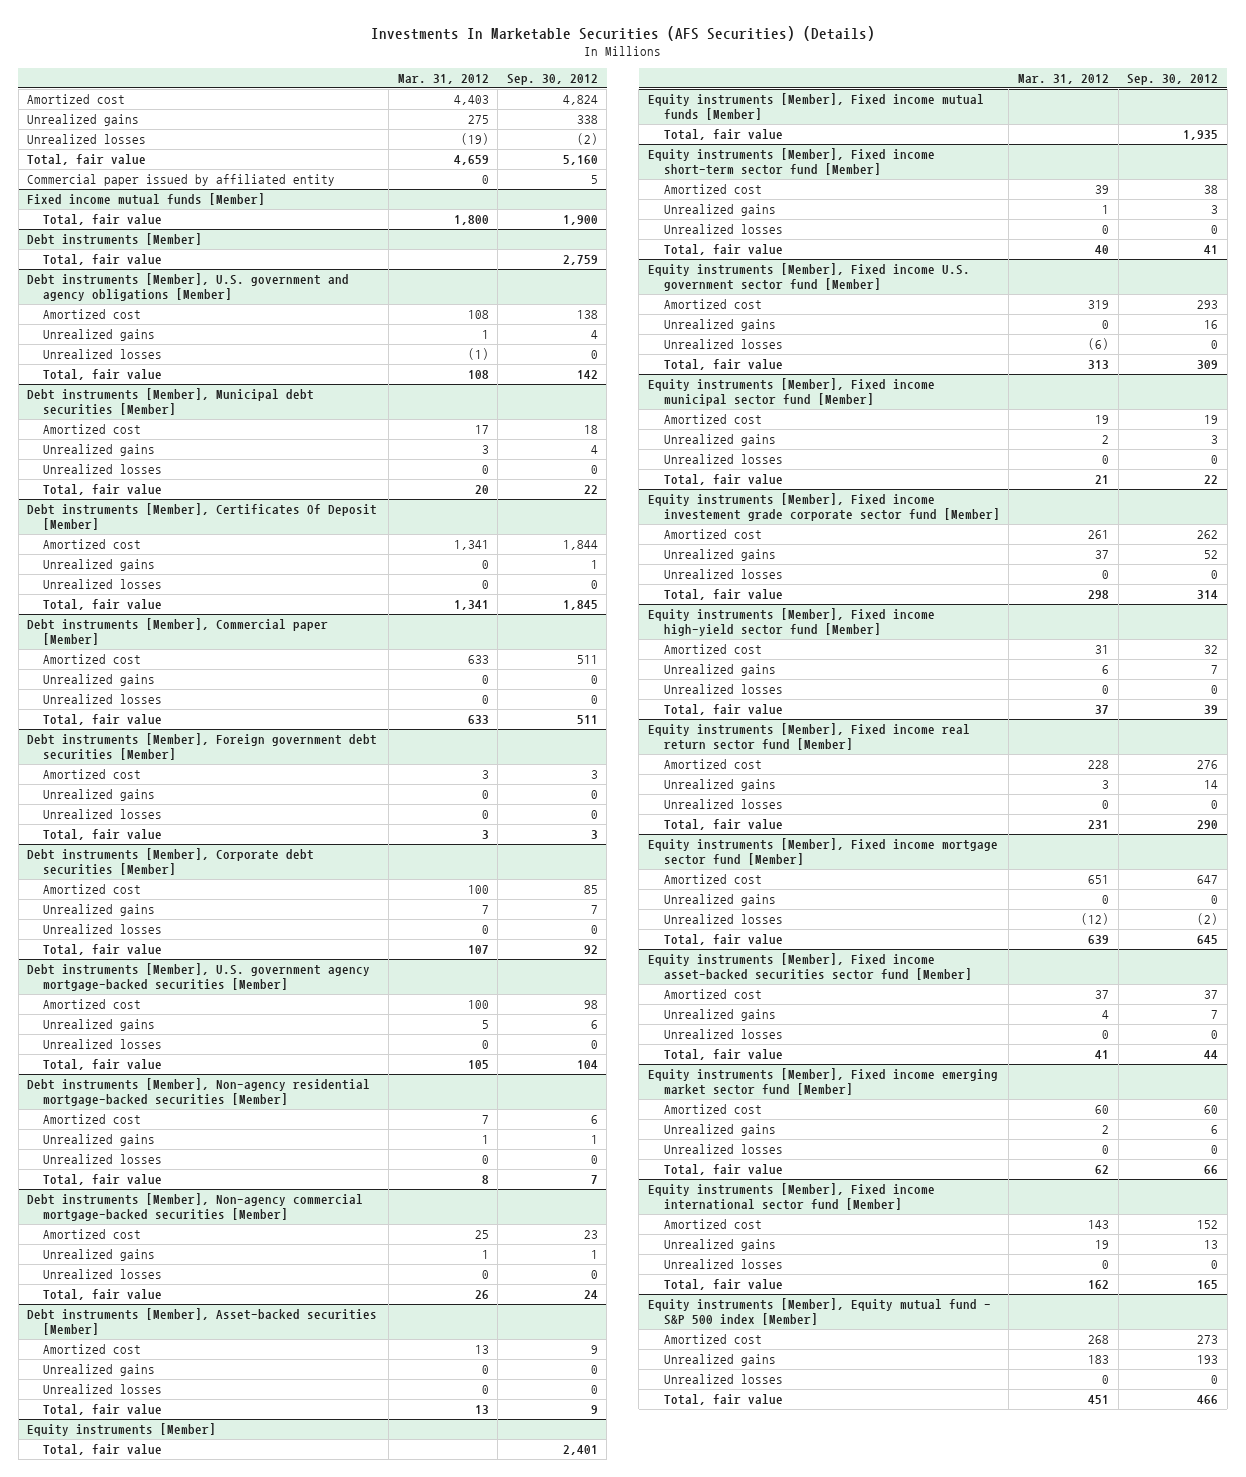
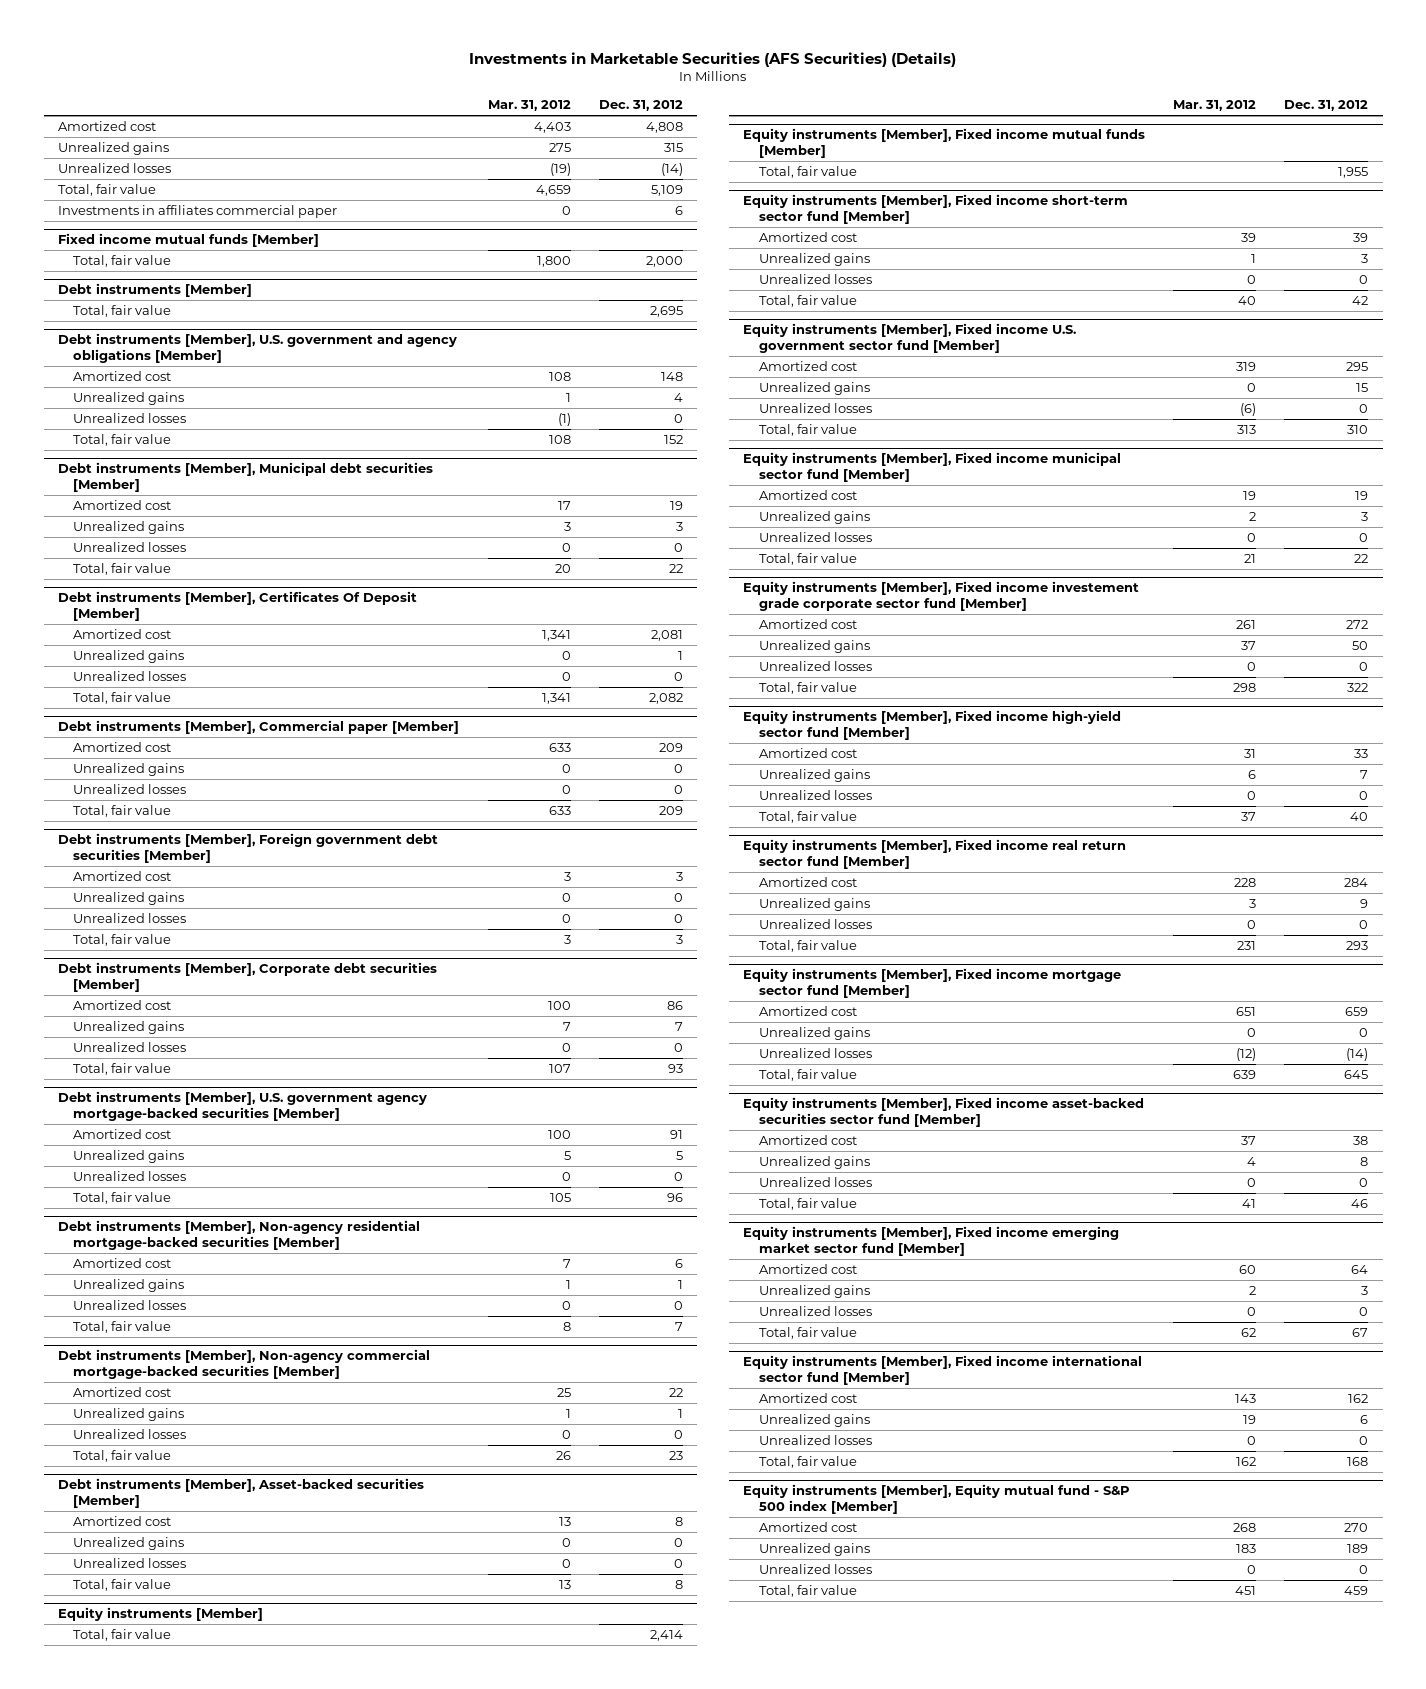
[370,26,875,42] Investments In Marketable Securities (AFS Securities) (Details) -> [469,51,957,67] Investments in Marketable Securities (AFS Securities) (Details)
[506,74,598,86] Sep. 30, 2012 -> none
none -> [598,100,683,112] Dec. 31, 2012
[27,174,336,187] Commercial paper issued by affiliated entity -> [57,204,337,218] Investments in affiliates commercial paper

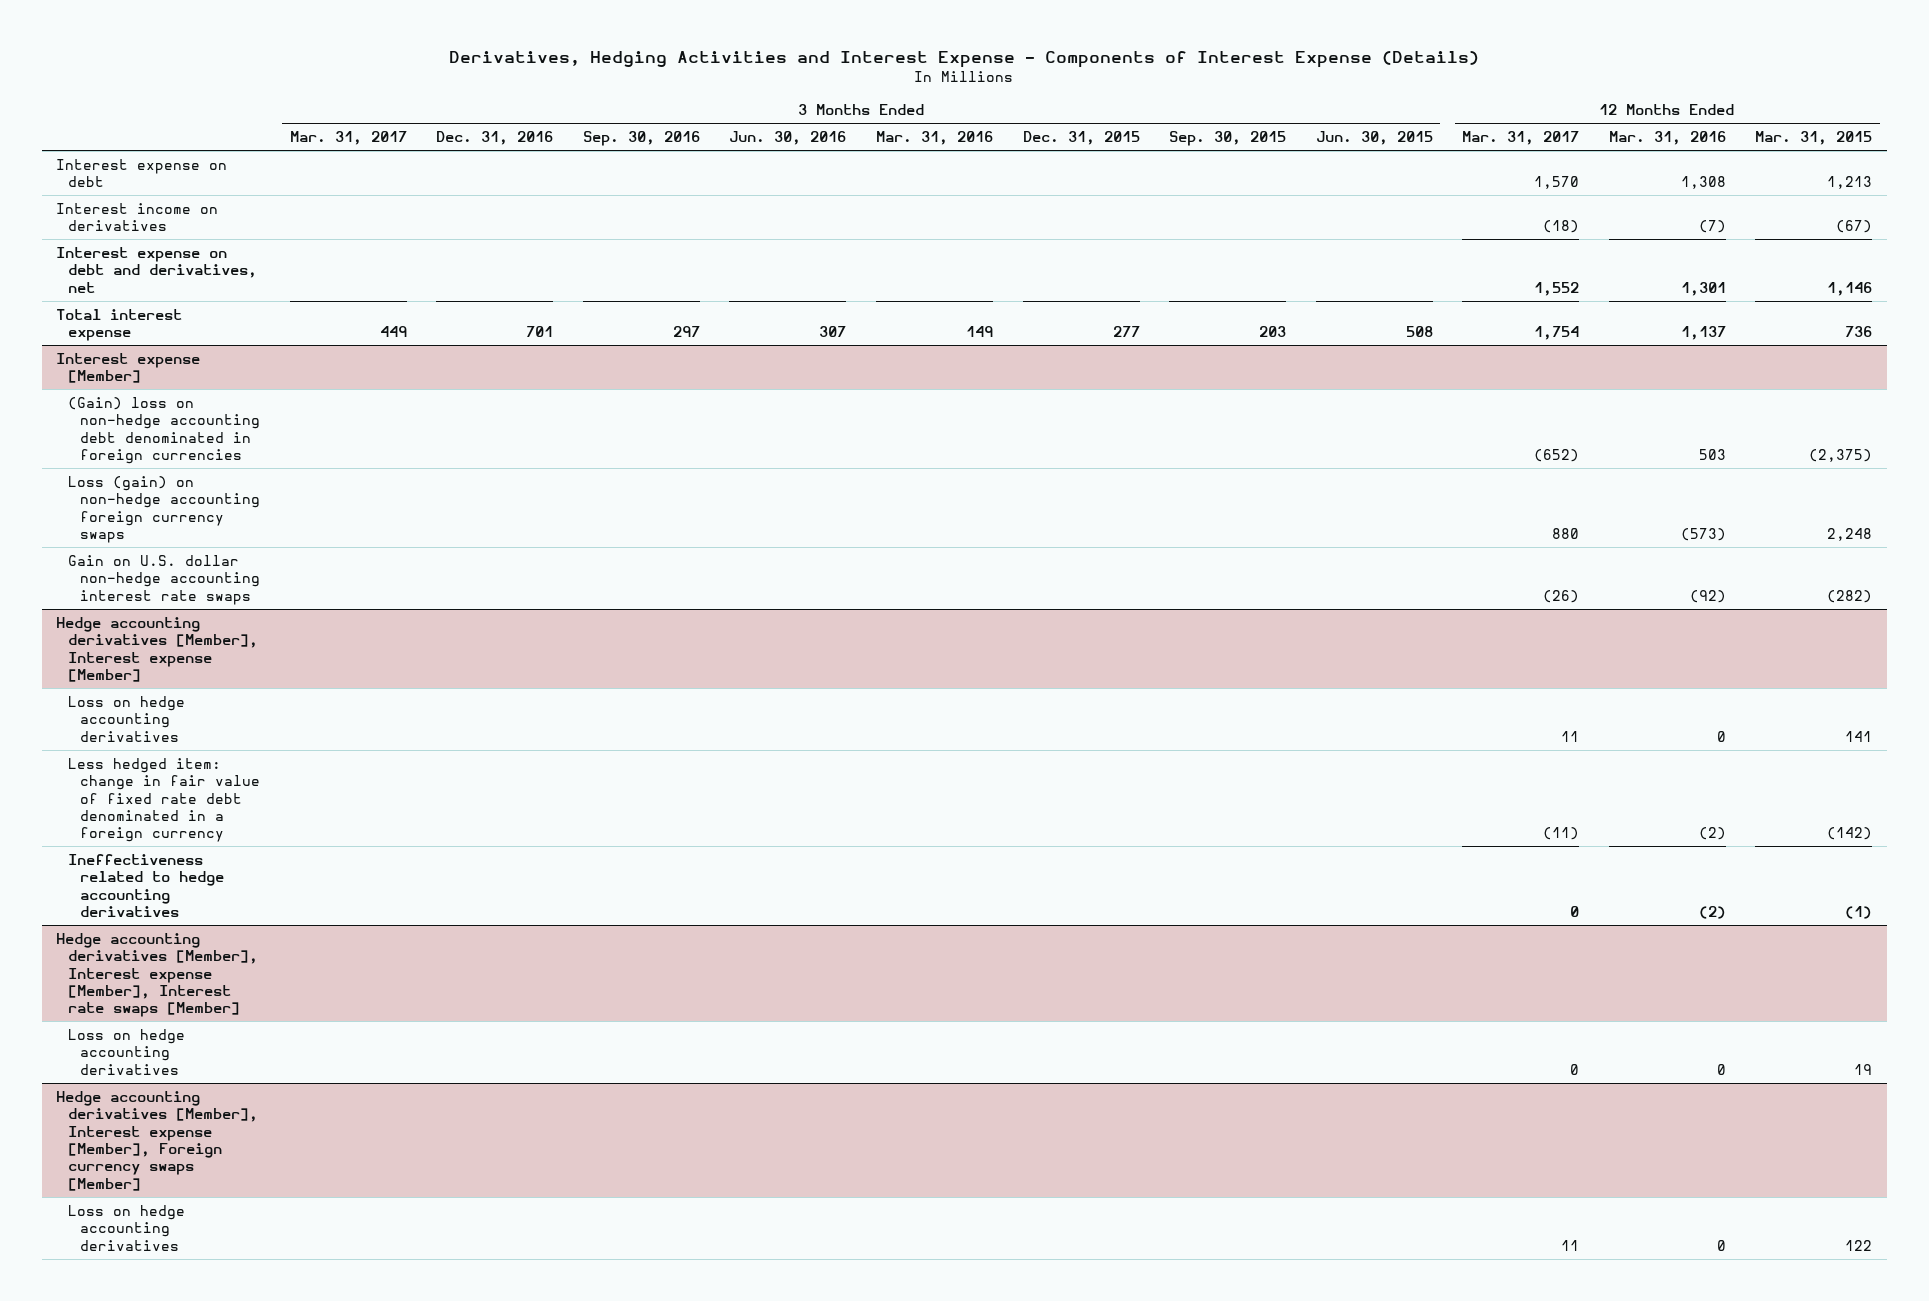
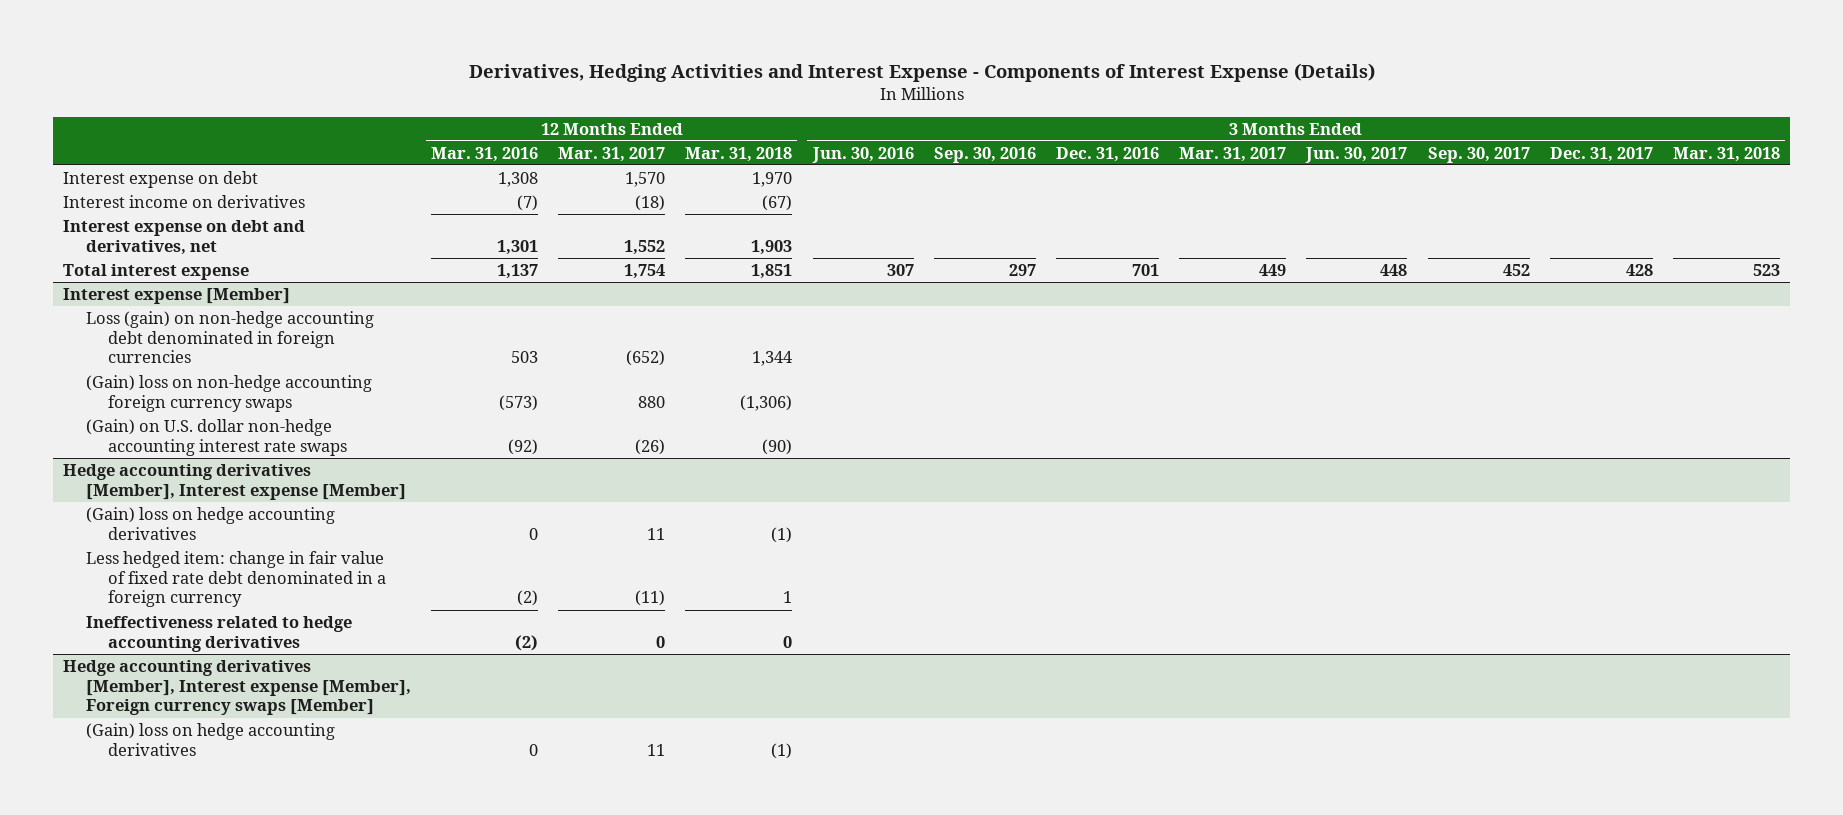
[876,130,994,145] Mar. 31, 2016 -> none
[1022,130,1140,145] Dec. 31, 2015 -> none
[1169,130,1287,146] Sep. 30, 2015 -> none
[1315,130,1433,145] Jun. 30, 2015 -> none
[1755,130,1873,145] Mar. 31, 2015 -> none
none -> [685,146,793,162] Mar. 31, 2018
none -> [1305,146,1408,163] Jun. 30, 2017
none -> [1427,146,1530,163] Sep. 30, 2017
none -> [1549,146,1653,162] Dec. 31, 2017
none -> [1673,146,1781,162] Mar. 31, 2018
[68,396,261,464] (Gain) loss on non-hedge accounting debt denominated in foreign currencies -> [85,310,374,364] Loss (gain) on non-hedge accounting debt denominated in foreign currencies
[68,475,261,543] Loss (gain) on non-hedge accounting foreign currency swaps -> [85,374,372,412] (Gain) loss on non-hedge accounting foreign currency swaps
[68,554,261,605] Gain on U.S. dollar non-hedge accounting interest rate swaps -> [85,418,347,456] (Gain) on U.S. dollar non-hedge accounting interest rate swaps
[68,695,186,742] Loss on hedge accounting derivatives -> [85,506,335,540] (Gain) loss on hedge accounting derivatives
[56,932,259,1018] Hedge accounting derivatives [Member], Interest expense [Member], Interest rate swaps [Member] -> none
[68,1028,186,1075] Loss on hedge accounting derivatives -> none
[68,1204,186,1251] Loss on hedge accounting derivatives -> [85,722,335,756] (Gain) loss on hedge accounting derivatives

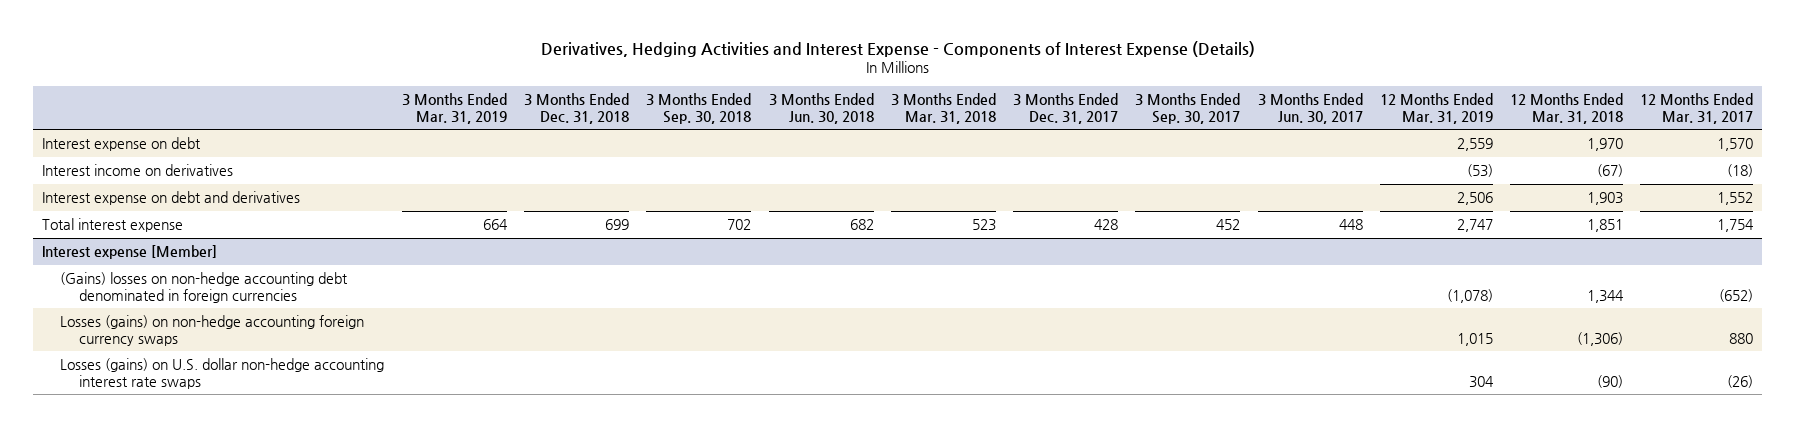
[430,146,538,162] Mar. 31, 2016 -> none
[811,146,914,163] Jun. 30, 2016 -> none
[933,146,1036,163] Sep. 30, 2016 -> none
[1055,146,1159,162] Dec. 31, 2016 -> none
[1179,146,1287,162] Mar. 31, 2017 -> none
none -> [401,93,507,124] 3 Months Ended Mar. 31, 2019
none -> [524,93,630,124] 3 Months Ended Dec. 31, 2018
none -> [646,93,752,124] 3 Months Ended Sep. 30, 2018
none -> [768,93,874,124] 3 Months Ended Jun. 30, 2018
none -> [1379,93,1493,124] 12 Months Ended Mar. 31, 2019
[63,219,306,255] Interest expense on debt and derivatives, net -> [41,191,300,206] Interest expense on debt and derivatives
[63,463,406,500] Hedge accounting derivatives [Member], Interest expense [Member] -> none
[85,506,335,540] (Gain) loss on hedge accounting derivatives -> none
[85,550,386,608] Less hedged item: change in fair value of fixed rate debt denominated in a foreign currency -> none
[85,615,352,652] Ineffectiveness related to hedge accounting derivatives -> none
[63,659,411,716] Hedge accounting derivatives [Member], Interest expense [Member], Foreign currency swaps [Member] -> none
[85,722,335,756] (Gain) loss on hedge accounting derivatives -> none
[85,310,374,364] Loss (gain) on non-hedge accounting debt denominated in foreign currencies -> [60,272,349,303] (Gains) losses on non-hedge accounting debt denominated in foreign currencies
[85,374,372,412] (Gain) loss on non-hedge accounting foreign currency swaps -> [60,315,365,346] Losses (gains) on non-hedge accounting foreign currency swaps
[85,418,347,456] (Gain) on U.S. dollar non-hedge accounting interest rate swaps -> [60,358,385,389] Losses (gains) on U.S. dollar non-hedge accounting interest rate swaps

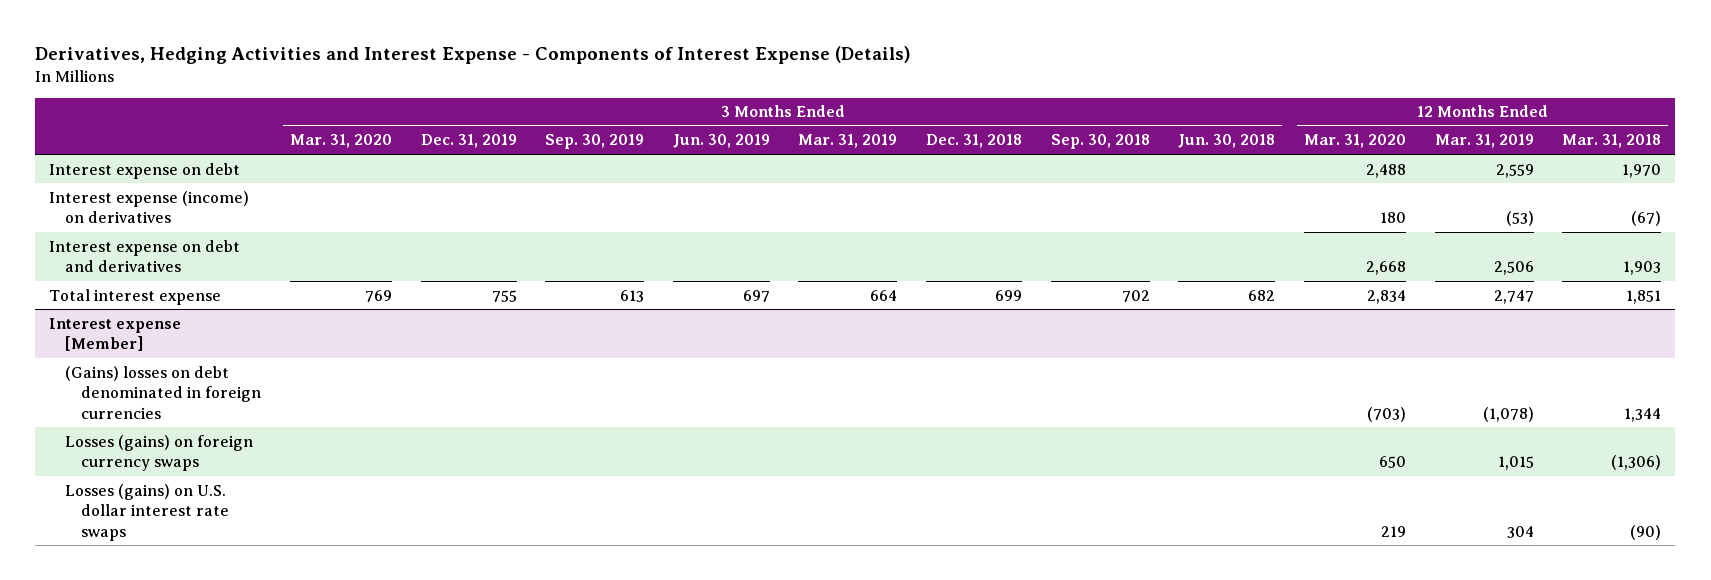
[890,93,996,124] 3 Months Ended Mar. 31, 2018 -> none
[1013,93,1119,124] 3 Months Ended Dec. 31, 2017 -> none
[1135,93,1241,124] 3 Months Ended Sep. 30, 2017 -> none
[1257,93,1363,124] 3 Months Ended Jun. 30, 2017 -> none
[1640,93,1754,124] 12 Months Ended Mar. 31, 2017 -> none
none -> [290,134,393,149] Mar. 31, 2020
none -> [420,134,517,149] Dec. 31, 2019
none -> [545,134,645,150] Sep. 30, 2019
none -> [672,134,770,149] Jun. 30, 2019
none -> [1303,134,1406,149] Mar. 31, 2020
[41,164,233,177] Interest income on derivatives -> [49,190,250,224] Interest expense (income) on derivatives
[60,272,349,303] (Gains) losses on non-hedge accounting debt denominated in foreign currencies -> [65,365,262,419] (Gains) losses on debt denominated in foreign currencies
[60,315,365,346] Losses (gains) on non-hedge accounting foreign currency swaps -> [65,434,254,472] Losses (gains) on foreign currency swaps
[60,358,385,389] Losses (gains) on U.S. dollar non-hedge accounting interest rate swaps -> [65,483,230,541] Losses (gains) on U.S. dollar interest rate swaps

